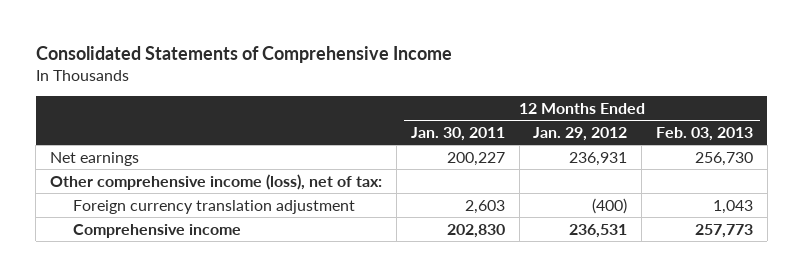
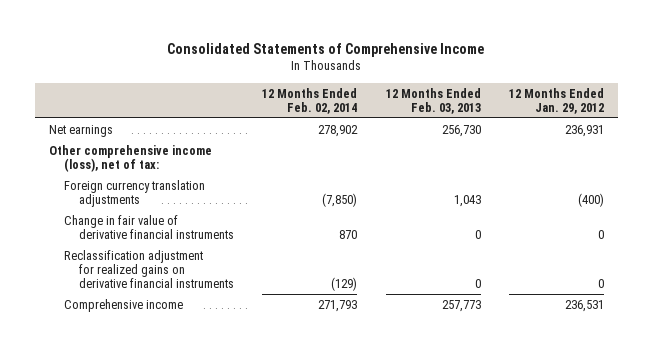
[410,126,505,141] Jan. 30, 2011 -> none
none -> [262,87,358,114] 12 Months Ended Feb. 02, 2014
[73,199,356,214] Foreign currency translation adjustment -> [64,179,206,208] Foreign currency translation adjustments
none -> [64,214,235,240] Change in fair value of derivative financial instruments
none -> [64,249,235,289] Reclassification adjustment for realized gains on derivative financial instruments

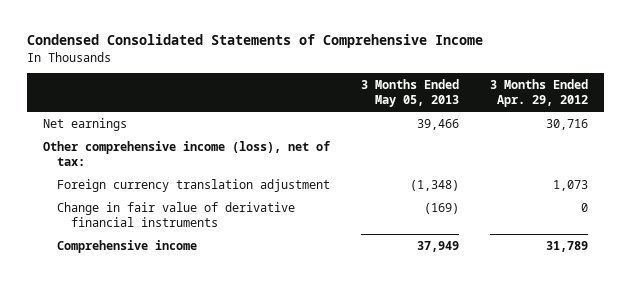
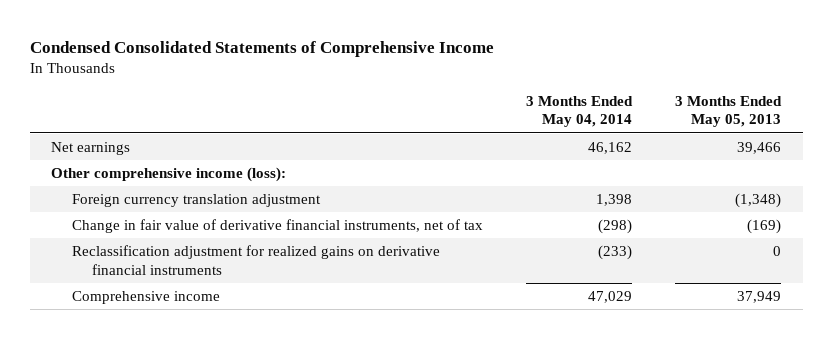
[490,79,589,108] 3 Months Ended Apr. 29, 2012 -> none
none -> [526,95,634,128] 3 Months Ended May 04, 2014
[42,140,330,166] Other comprehensive income (loss), net of tax: -> [51,167,287,183] Other comprehensive income (loss):
[56,201,295,227] Change in fair value of derivative financial instruments -> [71,219,483,234] Change in fair value of derivative financial instruments, net of tax
none -> [71,245,440,275] Reclassification adjustment for realized gains on derivative financial instruments

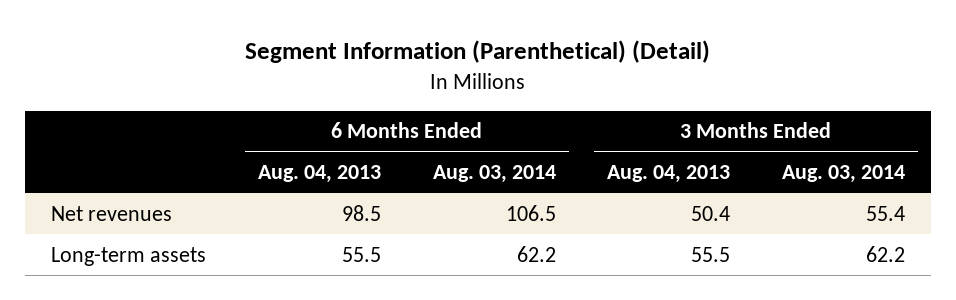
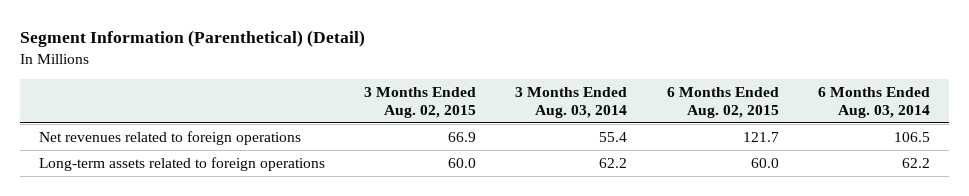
[258,165,382,184] Aug. 04, 2013 -> none
[607,165,731,184] Aug. 04, 2013 -> none
none -> [364,87,477,118] 3 Months Ended Aug. 02, 2015
none -> [666,87,779,118] 6 Months Ended Aug. 02, 2015
[51,205,173,221] Net revenues -> [39,130,302,145] Net revenues related to foreign operations
[51,246,207,266] Long-term assets -> [39,156,326,171] Long-term assets related to foreign operations

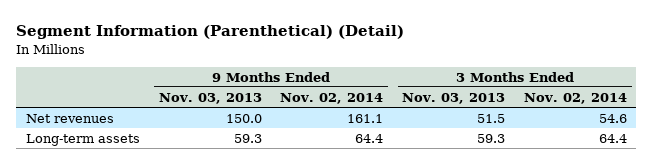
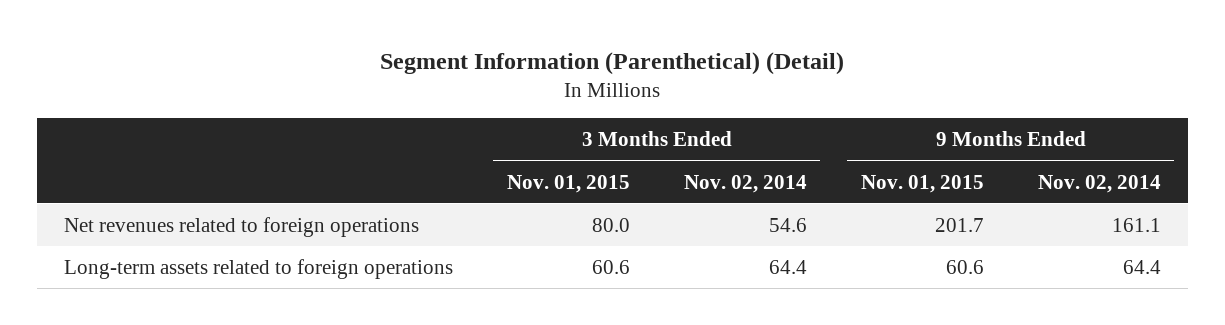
[158,92,262,104] Nov. 03, 2013 -> none
[402,92,506,104] Nov. 03, 2013 -> none
none -> [506,174,630,193] Nov. 01, 2015
none -> [860,174,984,193] Nov. 01, 2015
[25,113,114,123] Net revenues -> [63,216,419,237] Net revenues related to foreign operations
[25,133,140,146] Long-term assets -> [63,258,453,279] Long-term assets related to foreign operations

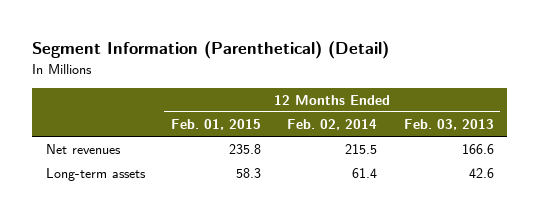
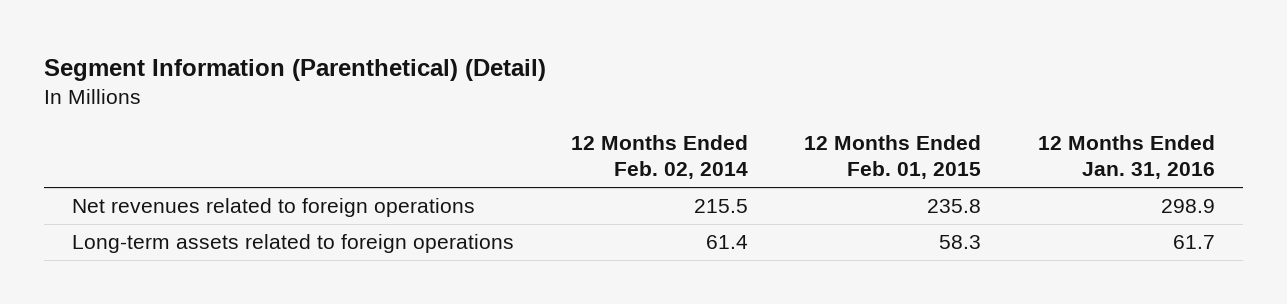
[403,119,494,131] Feb. 03, 2013 -> none
none -> [1037,135,1215,180] 12 Months Ended Jan. 31, 2016
[45,144,121,155] Net revenues -> [72,198,476,218] Net revenues related to foreign operations
[45,168,146,182] Long-term assets -> [72,234,515,254] Long-term assets related to foreign operations

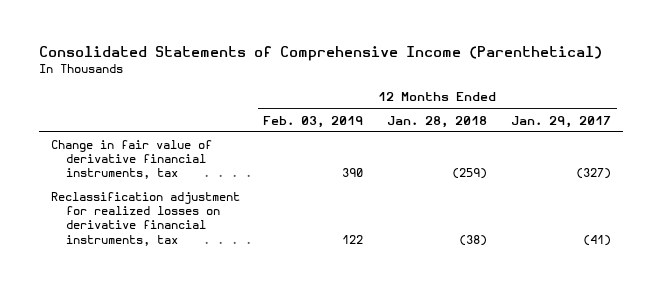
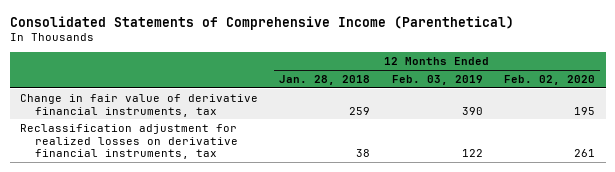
[511,115,612,128] Jan. 29, 2017 -> none
none -> [504,75,596,86] Feb. 02, 2020
[452,168,488,180] (259) -> [349,106,371,115] 259
[459,234,488,246] (38) -> [356,149,371,158] 38

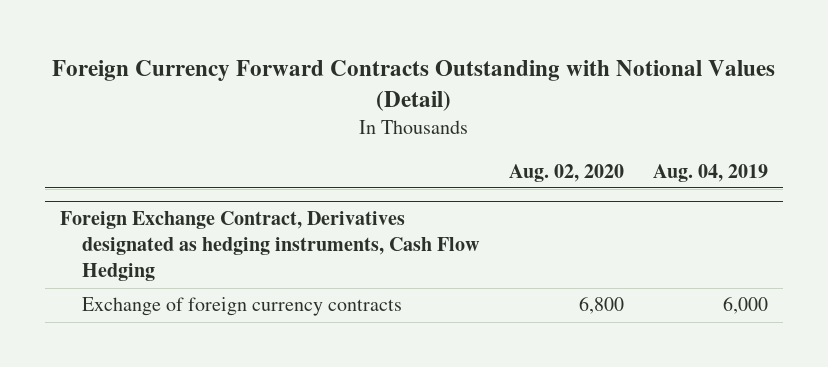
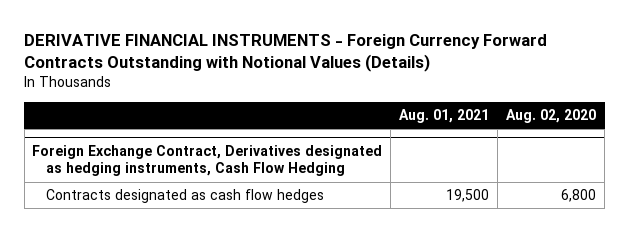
[51,59,775,111] Foreign Currency Forward Contracts Outstanding with Notional Values (Detail) -> [24,34,548,73] DERIVATIVE FINANCIAL INSTRUMENTS - Foreign Currency Forward Contracts Outstanding with Notional Values (Details)
[653,163,769,182] Aug. 04, 2019 -> none
none -> [399,108,490,123] Aug. 01, 2021
[82,297,403,317] Exchange of foreign currency contracts -> [45,189,324,204] Contracts designated as cash flow hedges

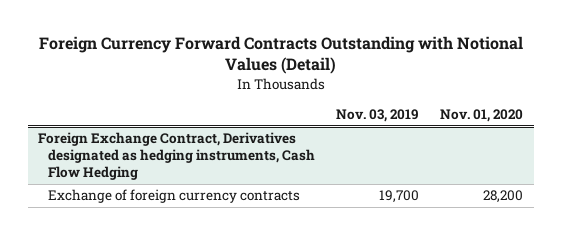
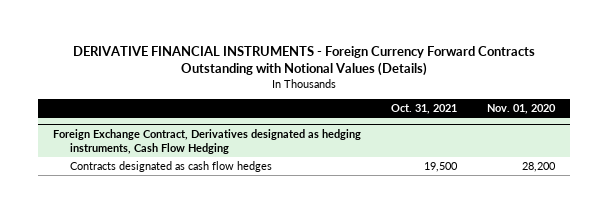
[38,36,523,75] Foreign Currency Forward Contracts Outstanding with Notional Values (Detail) -> [73,45,536,77] DERIVATIVE FINANCIAL INSTRUMENTS - Foreign Currency Forward Contracts Outstanding with Notional Values (Details)
[336,108,420,122] Nov. 03, 2019 -> none
none -> [391,104,458,115] Oct. 31, 2021
[48,189,301,204] Exchange of foreign currency contracts -> [69,161,272,173] Contracts designated as cash flow hedges

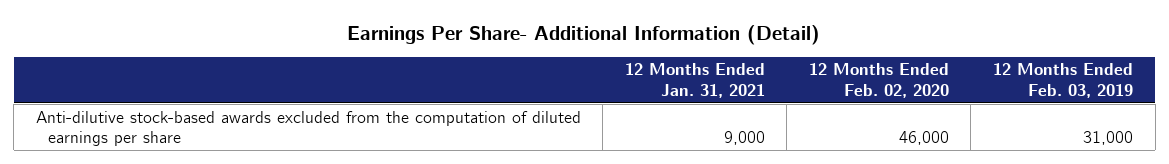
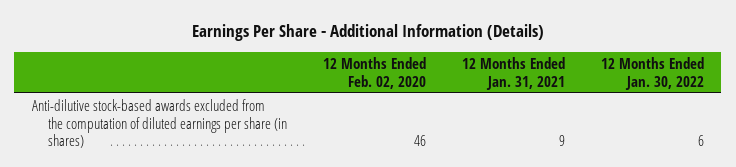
[347,24,821,45] Earnings Per Share- Additional Information (Detail) -> [191,24,544,42] Earnings Per Share - Additional Information (Details)
[992,63,1133,98] 12 Months Ended Feb. 03, 2019 -> none
none -> [600,56,704,90] 12 Months Ended Jan. 30, 2022
[35,110,581,146] Anti-dilutive stock-based awards excluded from the computation of diluted earnings per share -> [32,98,288,149] Anti-dilutive stock-based awards excluded from the computation of diluted earnings per share (in shares)
[723,130,765,145] 9,000 -> [558,135,565,147] 9
[898,130,949,145] 46,000 -> [414,135,427,147] 46

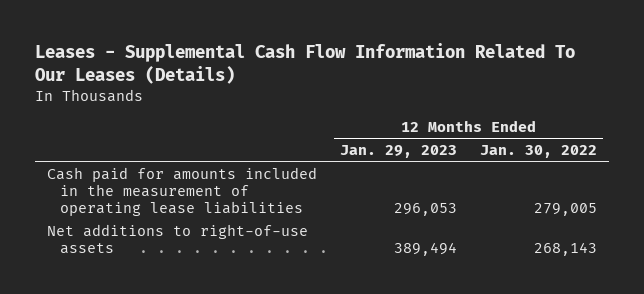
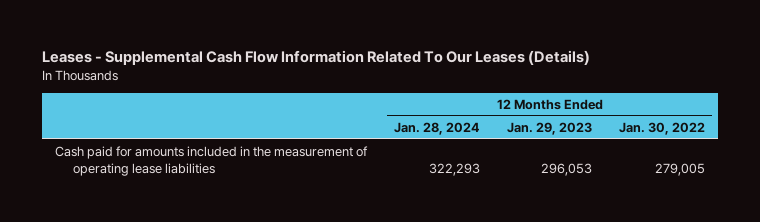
none -> [394,121,481,135] Jan. 28, 2024
[46,223,308,254] Net additions to right-of-use assets -> none

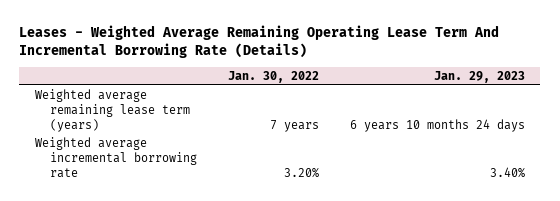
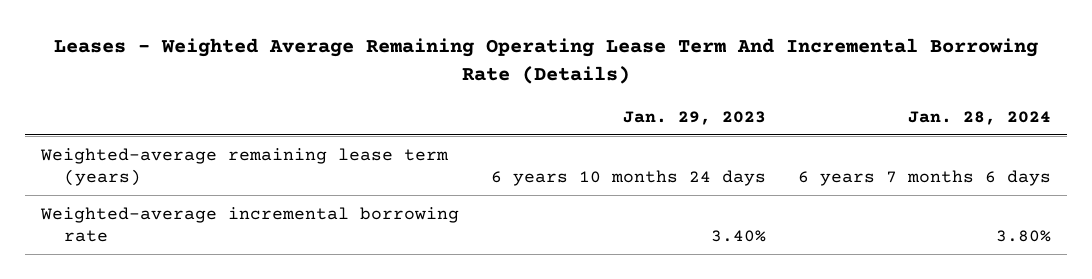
[227,70,319,83] Jan. 30, 2022 -> none
none -> [908,110,1052,125] Jan. 28, 2024
[34,89,190,132] Weighted average remaining lease term (years) -> [39,147,449,187] Weighted-average remaining lease term (years)
[34,137,197,178] Weighted average incremental borrowing rate -> [39,206,459,243] Weighted-average incremental borrowing rate

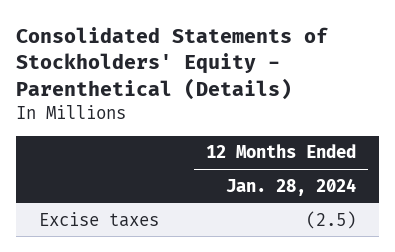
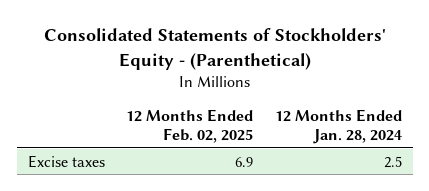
[16,26,329,100] Consolidated Statements of Stockholders' Equity - Parenthetical (Details) -> [43,28,386,70] Consolidated Statements of Stockholders' Equity - (Parenthetical)
none -> [126,108,254,144] 12 Months Ended Feb. 02, 2025
[306,210,357,229] (2.5) -> [383,155,402,168] 2.5

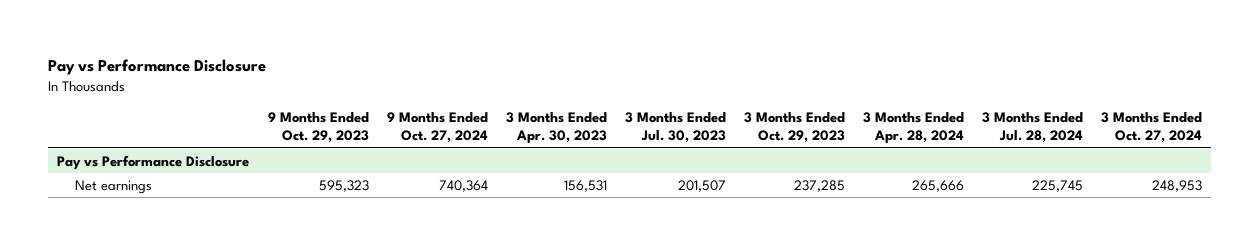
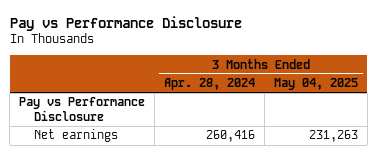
[267,112,369,144] 9 Months Ended Oct. 29, 2023 -> none
[386,112,488,144] 9 Months Ended Oct. 27, 2024 -> none
[505,112,607,145] 3 Months Ended Apr. 30, 2023 -> none
[624,112,726,144] 3 Months Ended Jul. 30, 2023 -> none
[743,112,845,144] 3 Months Ended Oct. 29, 2023 -> none
[981,112,1083,144] 3 Months Ended Jul. 28, 2024 -> none
[1100,112,1202,144] 3 Months Ended Oct. 27, 2024 -> none
none -> [273,78,358,91] May 04, 2025
[911,179,964,192] 265,666 -> [206,130,256,143] 260,416

